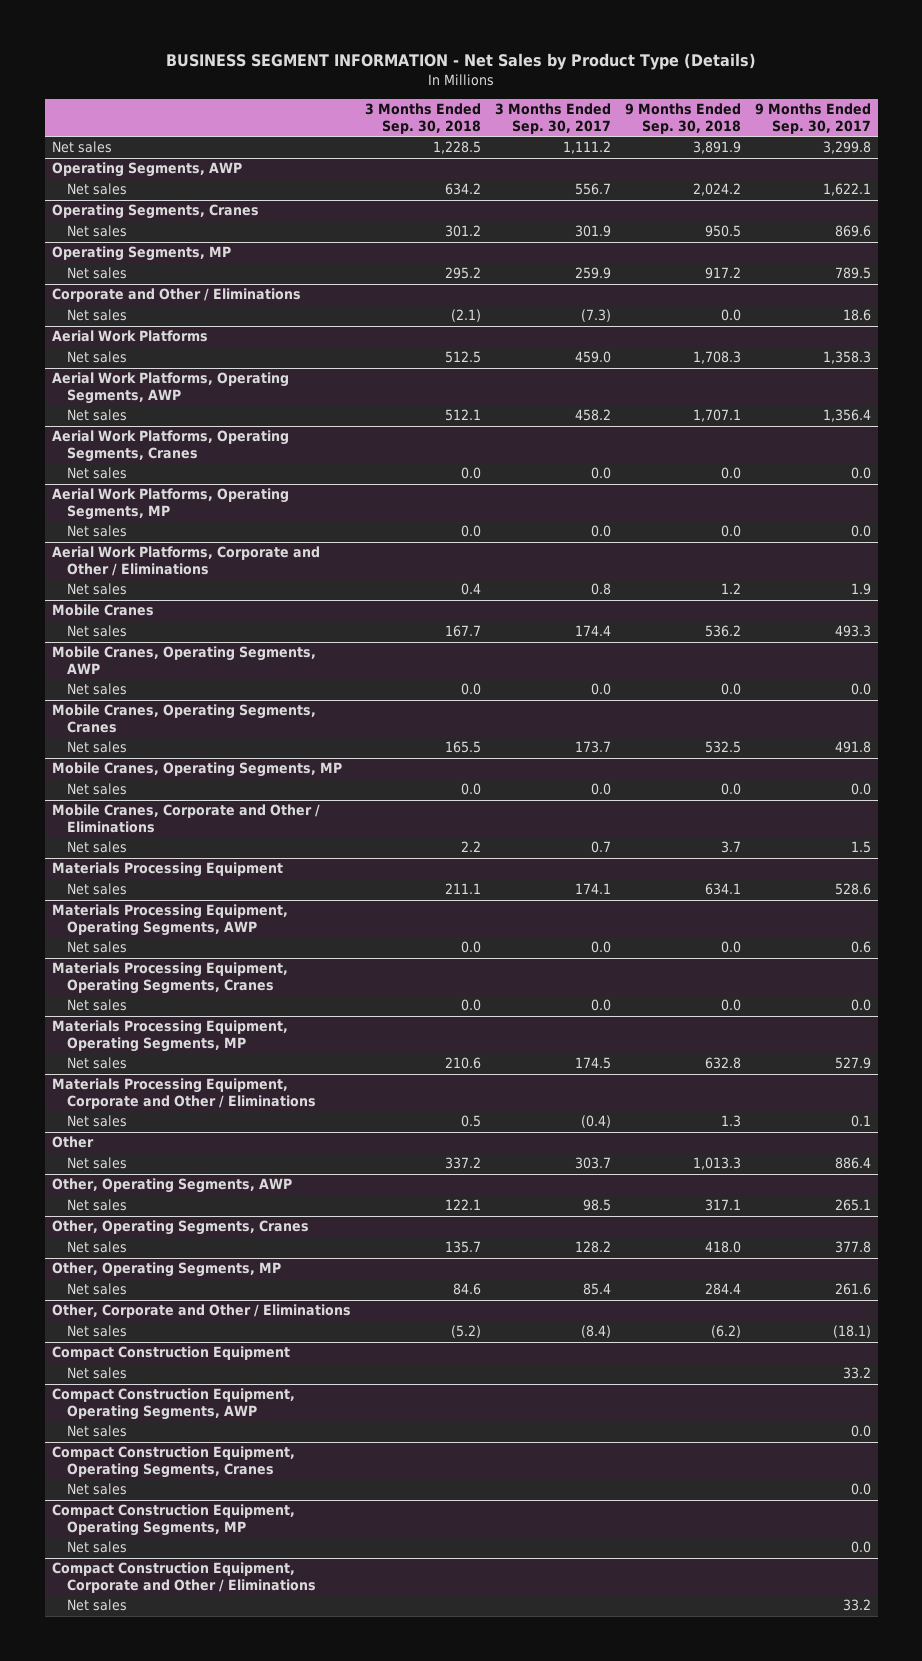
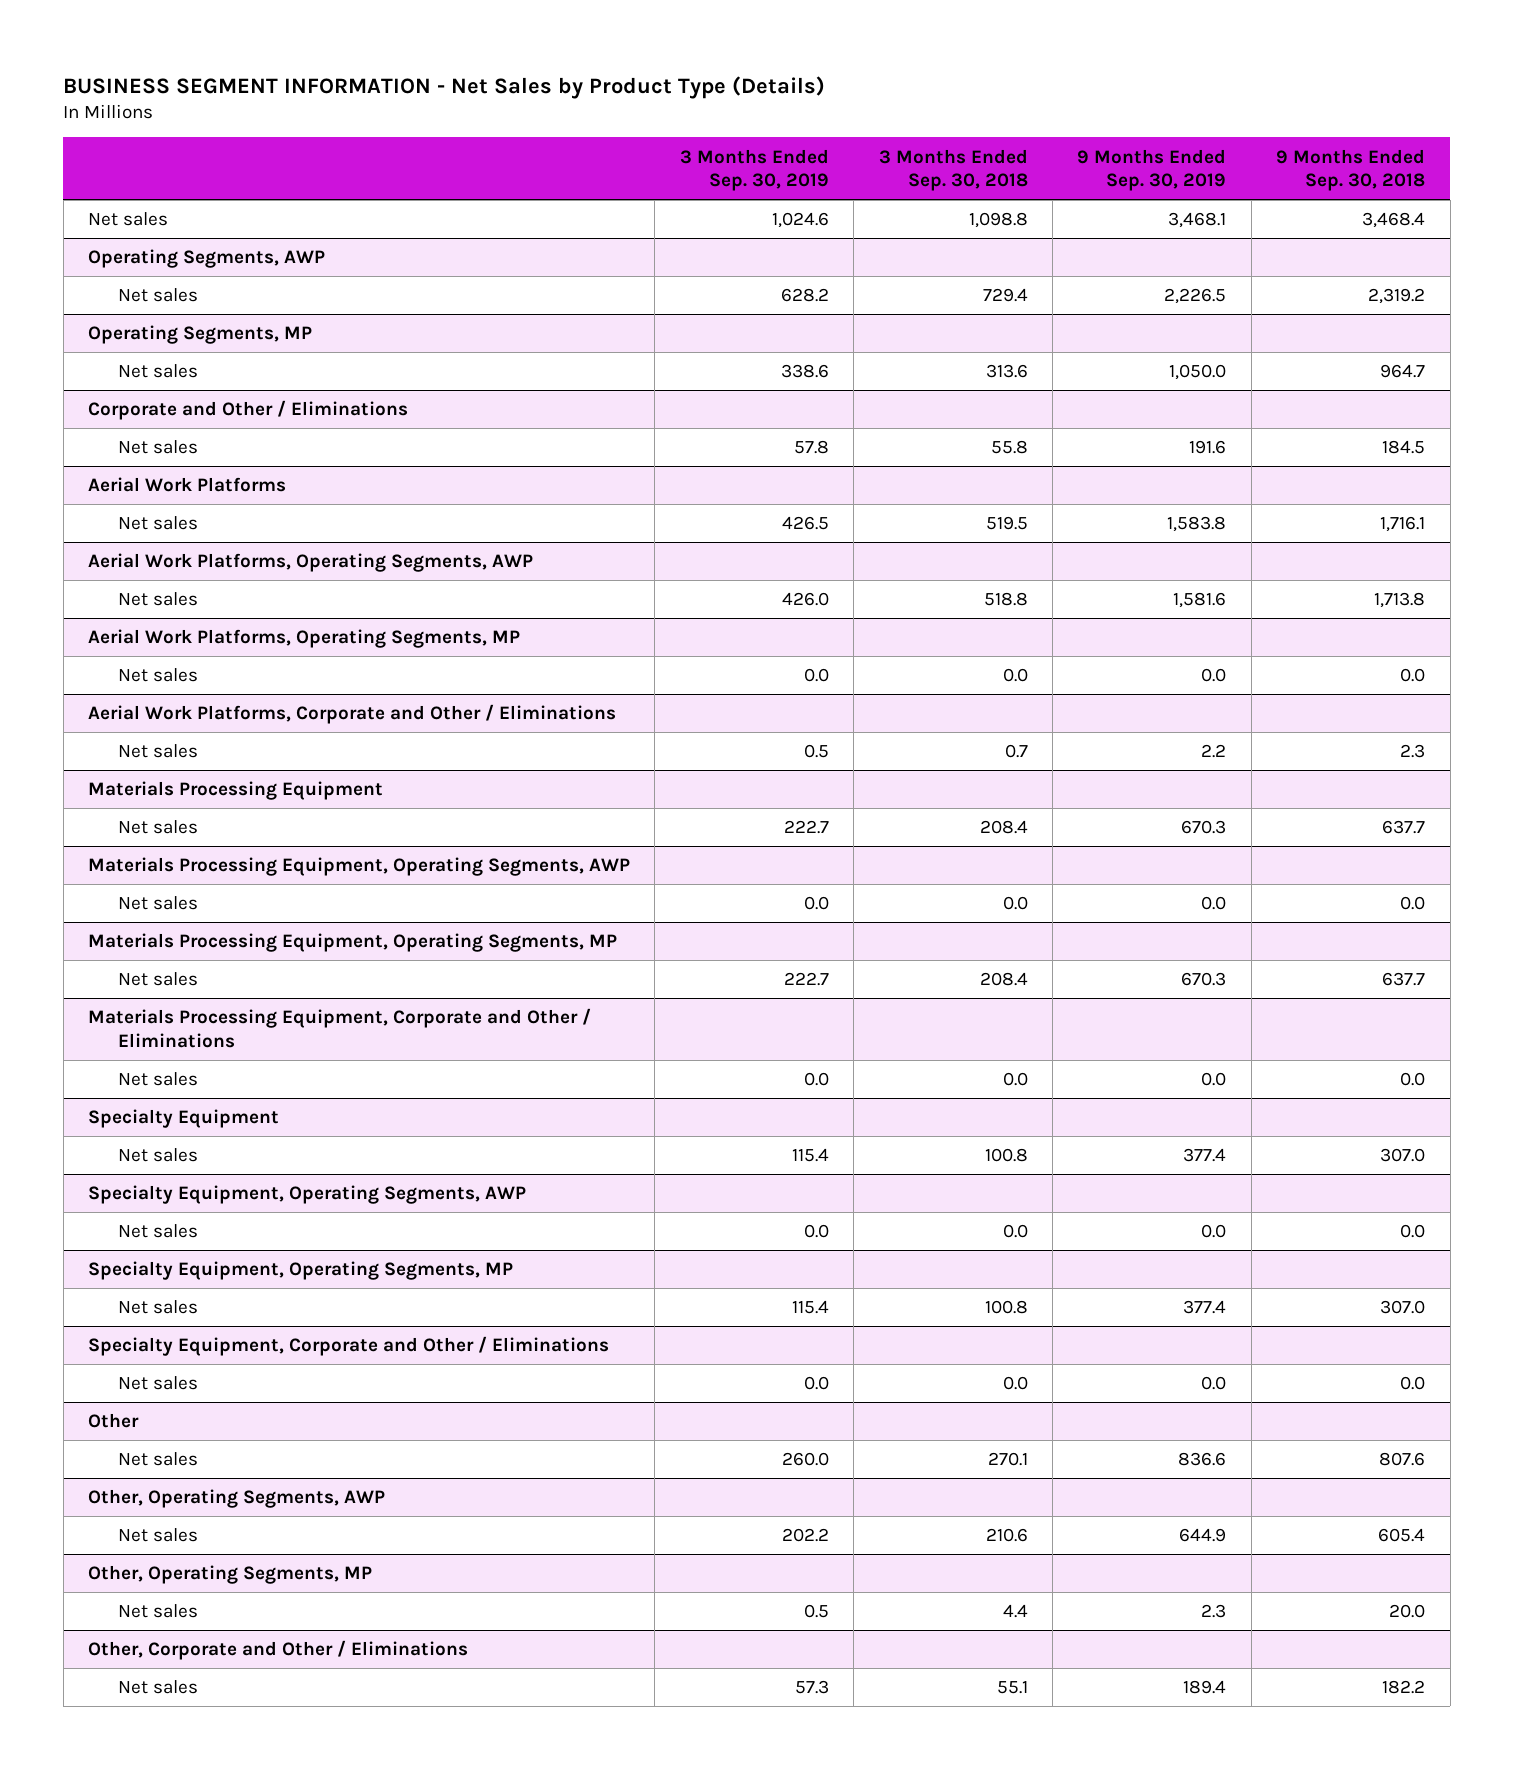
[494,103,611,135] 3 Months Ended Sep. 30, 2017 -> none
[754,103,871,135] 9 Months Ended Sep. 30, 2017 -> none
none -> [679,148,829,192] 3 Months Ended Sep. 30, 2019
none -> [1077,148,1227,192] 9 Months Ended Sep. 30, 2019
[432,141,481,155] 1,228.5 -> [968,212,1028,229] 1,098.8
[692,141,741,155] 3,891.9 -> [1362,212,1426,229] 3,468.4
[51,204,259,220] Operating Segments, Cranes -> none
[67,225,128,238] Net sales -> none
[444,183,481,196] 634.2 -> [982,288,1028,303] 729.4
[692,183,741,197] 2,024.2 -> [1368,288,1426,305] 2,319.2
[444,267,481,280] 295.2 -> [985,364,1028,379] 313.6
[704,267,741,280] 917.2 -> [1380,364,1426,379] 964.7
[450,309,481,323] (2.1) -> [990,440,1028,455] 55.8
[720,309,741,322] 0.0 -> [1382,440,1426,455] 184.5
[444,351,481,364] 512.5 -> [985,516,1028,531] 519.5
[692,351,741,365] 1,708.3 -> [1380,516,1426,533] 1,716.1
[51,430,289,463] Aerial Work Platforms, Operating Segments, Cranes -> none
[67,467,128,480] Net sales -> none
[444,409,481,422] 512.1 -> [983,592,1028,607] 518.8
[692,409,741,423] 1,707.1 -> [1374,592,1426,609] 1,713.8
[51,604,154,617] Mobile Cranes -> none
[67,625,128,638] Net sales -> none
[51,646,316,675] Mobile Cranes, Operating Segments, AWP -> none
[67,683,128,696] Net sales -> none
[51,704,316,734] Mobile Cranes, Operating Segments, Cranes -> none
[67,741,128,754] Net sales -> none
[51,762,342,778] Mobile Cranes, Operating Segments, MP -> none
[67,783,128,796] Net sales -> none
[51,804,320,834] Mobile Cranes, Corporate and Other / Eliminations -> none
[67,841,128,854] Net sales -> none
[460,583,481,596] 0.4 -> [1004,744,1028,759] 0.7
[720,583,741,595] 1.2 -> [1400,744,1426,759] 2.3
[444,883,481,895] 211.1 -> [979,820,1028,835] 208.4
[704,883,741,896] 634.1 -> [1382,820,1426,835] 637.7
[51,962,288,995] Materials Processing Equipment, Operating Segments, Cranes -> none
[67,999,128,1012] Net sales -> none
[444,1057,481,1070] 210.6 -> [979,972,1028,987] 208.4
[704,1057,741,1070] 632.8 -> [1382,972,1426,987] 637.7
[460,1115,481,1128] 0.5 -> [1002,1072,1028,1087] 0.0
[720,1115,741,1128] 1.3 -> [1400,1072,1426,1087] 0.0
none -> [88,1109,280,1129] Specialty Equipment
none -> [117,1148,198,1163] Net sales
none -> [88,1185,527,1205] Specialty Equipment, Operating Segments, AWP
none -> [117,1224,198,1239] Net sales
none -> [88,1261,514,1281] Specialty Equipment, Operating Segments, MP
none -> [117,1300,198,1315] Net sales
none -> [88,1336,610,1357] Specialty Equipment, Corporate and Other / Eliminations
none -> [117,1376,198,1391] Net sales
[444,1157,481,1170] 337.2 -> [987,1452,1028,1467] 270.1
[692,1157,741,1171] 1,013.3 -> [1379,1452,1426,1467] 807.6
[51,1220,309,1236] Other, Operating Segments, Cranes -> none
[67,1241,128,1254] Net sales -> none
[444,1199,481,1211] 122.1 -> [985,1528,1028,1543] 210.6
[704,1199,741,1212] 317.1 -> [1378,1528,1426,1543] 605.4
[452,1283,481,1296] 84.6 -> [1002,1604,1028,1619] 4.4
[704,1283,741,1296] 284.4 -> [1389,1604,1426,1619] 20.0
[51,1346,290,1361] Compact Construction Equipment -> none
[67,1367,128,1380] Net sales -> none
[51,1388,295,1421] Compact Construction Equipment, Operating Segments, AWP -> none
[67,1425,128,1438] Net sales -> none
[51,1446,295,1479] Compact Construction Equipment, Operating Segments, Cranes -> none
[67,1483,128,1496] Net sales -> none
[51,1504,295,1537] Compact Construction Equipment, Operating Segments, MP -> none
[67,1541,128,1554] Net sales -> none
[51,1562,317,1594] Compact Construction Equipment, Corporate and Other / Eliminations -> none
[67,1599,128,1612] Net sales -> none
[450,1325,481,1339] (5.2) -> [996,1681,1028,1695] 55.1
[710,1325,741,1339] (6.2) -> [1382,1680,1426,1695] 182.2

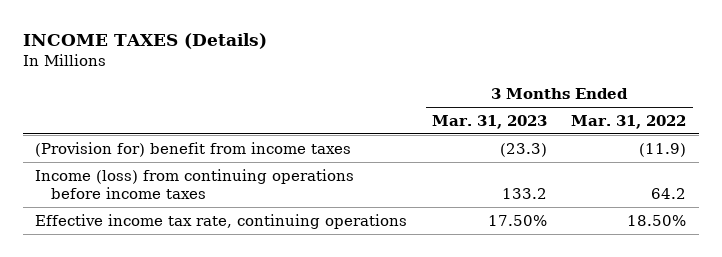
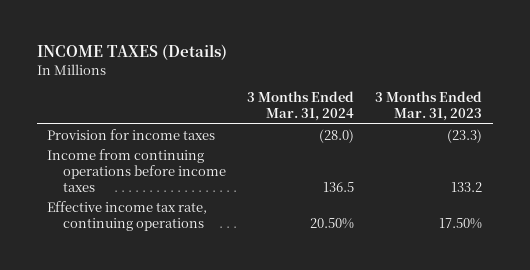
[571,114,687,129] Mar. 31, 2022 -> none
none -> [247,91,355,122] 3 Months Ended Mar. 31, 2024
[35,141,352,157] (Provision for) benefit from income taxes -> [47,128,216,140] Provision for income taxes
[35,168,355,200] Income (loss) from continuing operations before income taxes -> [47,148,226,192] Income from continuing operations before income taxes

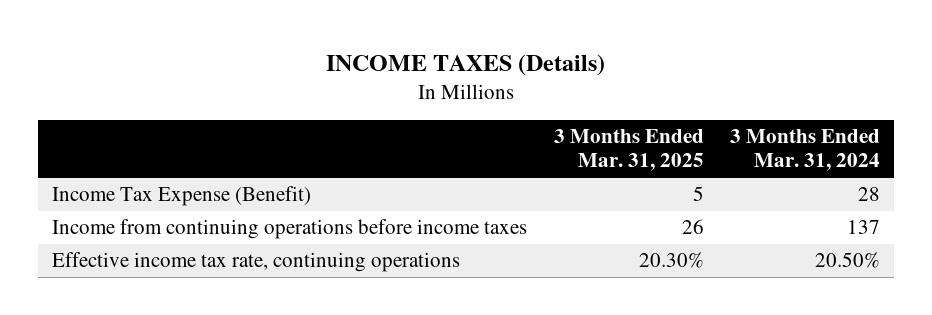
[375,91,483,122] 3 Months Ended Mar. 31, 2023 -> none
none -> [553,129,704,172] 3 Months Ended Mar. 31, 2025
[47,128,216,140] Provision for income taxes -> [51,186,311,207] Income Tax Expense (Benefit)
[319,128,355,143] (28.0) -> [858,187,881,202] 28
[323,181,355,192] 136.5 -> [847,220,881,235] 137

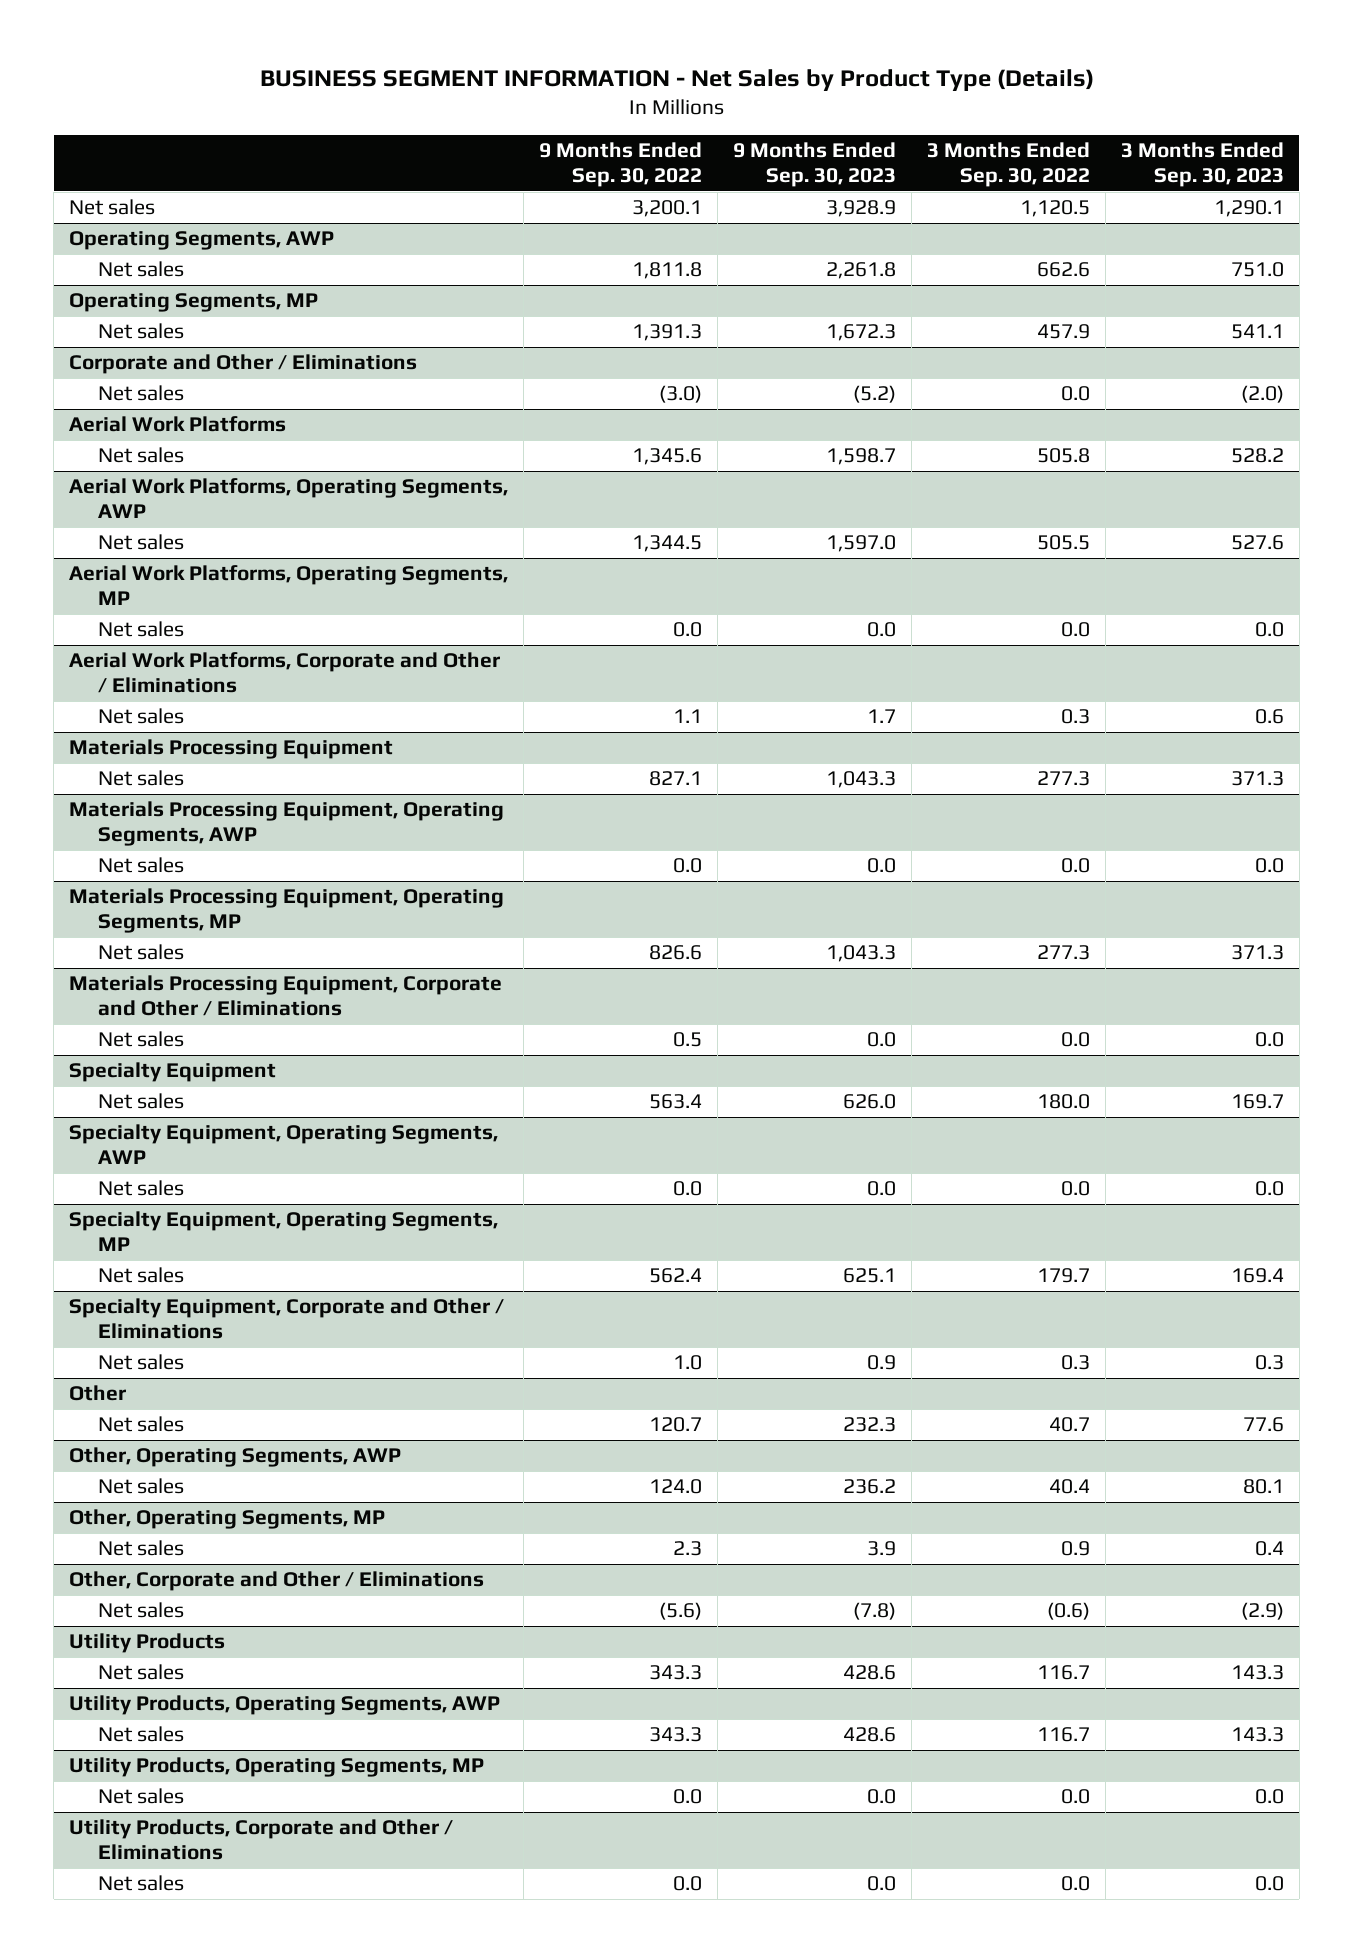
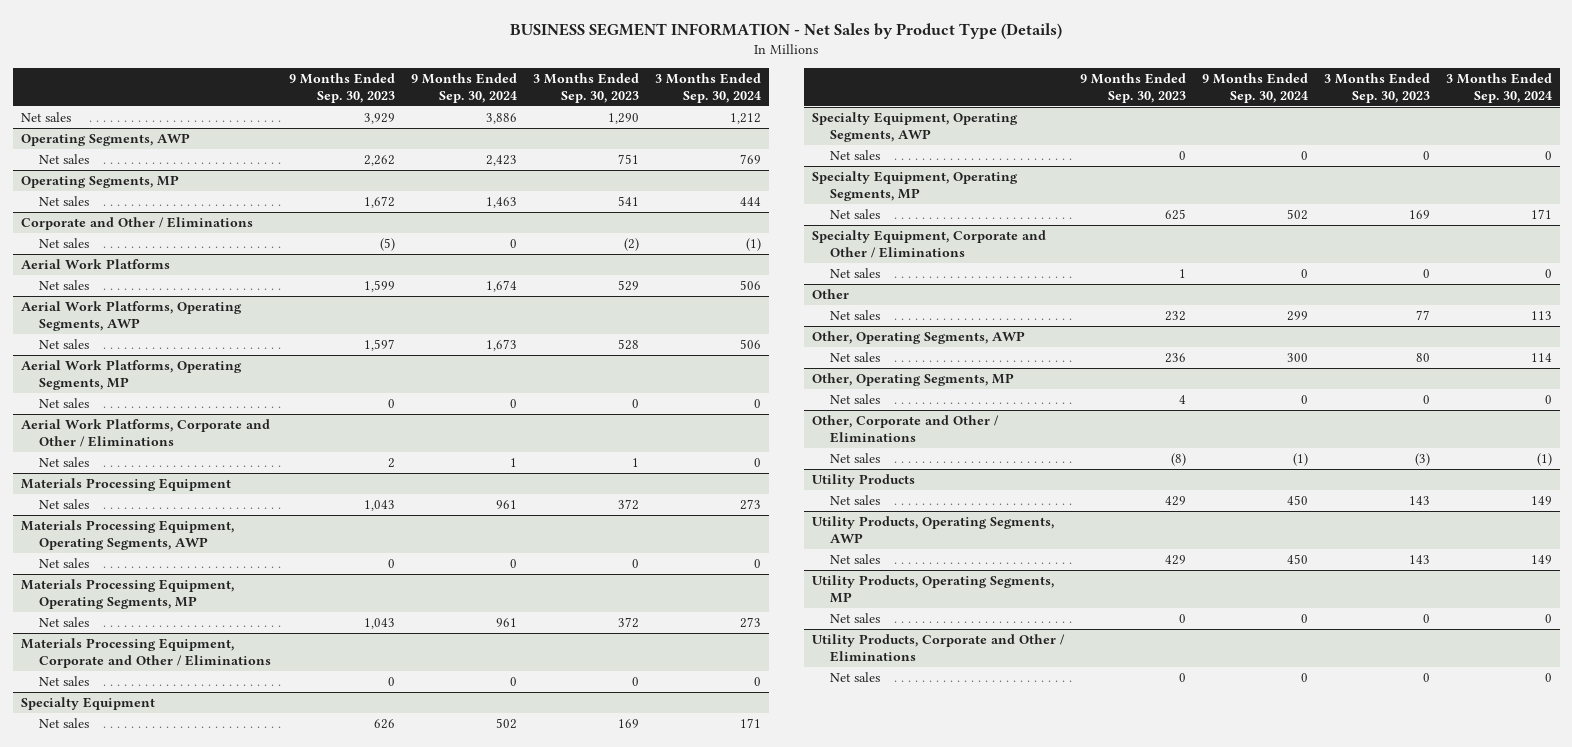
[539,142,703,187] 9 Months Ended Sep. 30, 2022 -> none
[927,142,1091,187] 3 Months Ended Sep. 30, 2022 -> none
none -> [410,73,517,103] 9 Months Ended Sep. 30, 2024
none -> [654,73,761,103] 3 Months Ended Sep. 30, 2024
[826,200,897,218] 3,928.9 -> [363,113,395,125] 3,929
[1214,200,1285,218] 1,290.1 -> [607,113,639,125] 1,290
[826,262,897,280] 2,261.8 -> [363,155,395,167] 2,262
[1231,262,1285,278] 751.0 -> [617,154,639,165] 751
[826,324,897,342] 1,672.3 -> [363,196,395,209] 1,672
[1231,324,1285,340] 541.1 -> [617,196,639,207] 541
[853,385,897,404] (5.2) -> [379,238,395,252] (5)
[1241,385,1285,404] (2.0) -> [623,238,639,252] (2)
[826,448,897,466] 1,598.7 -> [363,280,395,293] 1,599
[1231,448,1285,464] 528.2 -> [617,280,639,292] 529
[826,535,897,553] 1,597.0 -> [363,339,395,352] 1,597
[1231,535,1285,551] 527.6 -> [617,339,639,351] 528
[867,622,897,638] 0.0 -> [387,399,395,409] 0
[1255,622,1285,638] 0.0 -> [631,399,639,409] 0
[867,709,897,724] 1.7 -> [387,458,395,469] 2
[1255,709,1285,725] 0.6 -> [631,458,639,468] 1
[826,771,897,789] 1,043.3 -> [363,500,395,512] 1,043
[1231,771,1285,787] 371.3 -> [617,499,639,511] 372
[867,858,897,874] 0.0 -> [387,559,395,569] 0
[1255,858,1285,874] 0.0 -> [631,559,639,569] 0
[826,945,897,963] 1,043.3 -> [363,618,395,630] 1,043
[1231,945,1285,961] 371.3 -> [617,617,639,629] 372
[867,1032,897,1048] 0.0 -> [387,677,395,687] 0
[1255,1032,1285,1048] 0.0 -> [631,677,639,687] 0
[843,1094,897,1110] 626.0 -> [373,719,395,730] 626
[1231,1094,1285,1110] 169.7 -> [617,719,639,729] 169
[867,1181,897,1197] 0.0 -> [1178,151,1186,161] 0
[1255,1181,1285,1197] 0.0 -> [1422,151,1430,161] 0
[843,1268,897,1284] 625.1 -> [1164,209,1186,221] 625
[1231,1268,1285,1284] 169.4 -> [1408,210,1430,220] 169
[867,1355,897,1371] 0.9 -> [1178,269,1186,279] 1
[1255,1355,1285,1371] 0.3 -> [1422,269,1430,279] 0
[843,1417,897,1433] 232.3 -> [1164,311,1186,322] 232
[1243,1417,1285,1433] 77.6 -> [1415,310,1430,321] 77
[843,1479,897,1495] 236.2 -> [1164,353,1186,364] 236
[1243,1479,1285,1495] 80.1 -> [1415,353,1430,363] 80
[867,1541,897,1557] 3.9 -> [1178,395,1186,405] 4
[1255,1541,1285,1557] 0.4 -> [1422,395,1430,405] 0
[853,1602,897,1621] (7.8) -> [1170,453,1186,467] (8)
[1241,1602,1285,1621] (2.9) -> [1414,453,1430,467] (3)
[843,1665,897,1681] 428.6 -> [1164,496,1186,507] 429
[1231,1665,1285,1681] 143.3 -> [1408,496,1430,506] 143
[843,1727,897,1743] 428.6 -> [1164,555,1186,566] 429
[1231,1727,1285,1743] 143.3 -> [1408,555,1430,565] 143
[867,1789,897,1805] 0.0 -> [1178,614,1186,624] 0
[1255,1789,1285,1805] 0.0 -> [1422,614,1430,624] 0
[867,1876,897,1892] 0.0 -> [1178,673,1186,683] 0
[1255,1876,1285,1892] 0.0 -> [1422,673,1430,683] 0

